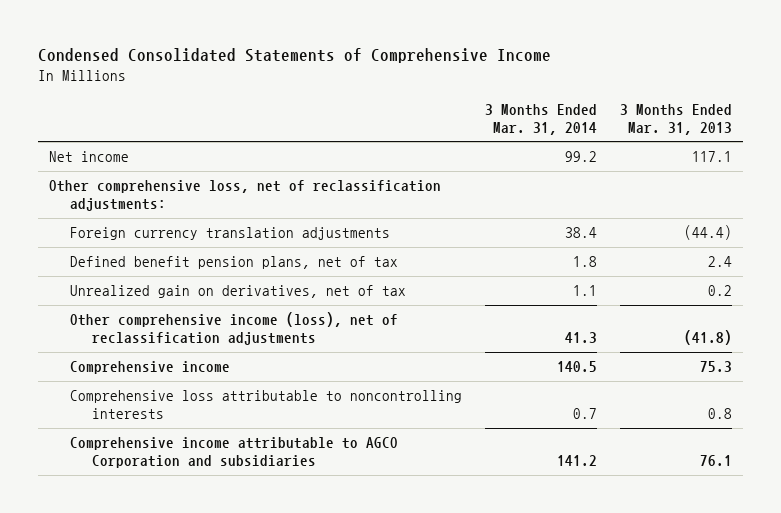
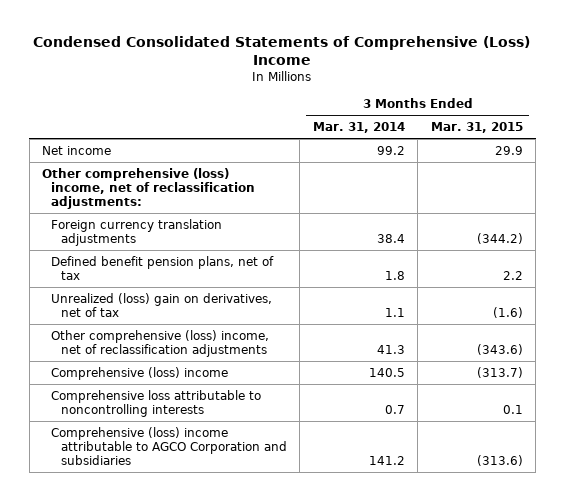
[37,48,551,64] Condensed Consolidated Statements of Comprehensive Income -> [33,36,531,66] Condensed Consolidated Statements of Comprehensive (Loss) Income
[620,103,733,135] 3 Months Ended Mar. 31, 2013 -> none
none -> [430,121,523,133] Mar. 31, 2015
[48,180,441,211] Other comprehensive loss, net of reclassification adjustments: -> [42,167,256,209] Other comprehensive (loss) income, net of reclassification adjustments:
[70,285,407,299] Unrealized gain on derivatives, net of tax -> [51,292,273,317] Unrealized (loss) gain on derivatives, net of tax
[70,312,399,345] Other comprehensive income (loss), net of reclassification adjustments -> [51,329,270,357] Other comprehensive (loss) income, net of reclassification adjustments
[70,361,231,375] Comprehensive income -> [51,366,229,380] Comprehensive (loss) income
[70,437,399,468] Comprehensive income attributable to AGCO Corporation and subsidiaries -> [51,426,287,465] Comprehensive (loss) income attributable to AGCO Corporation and subsidiaries

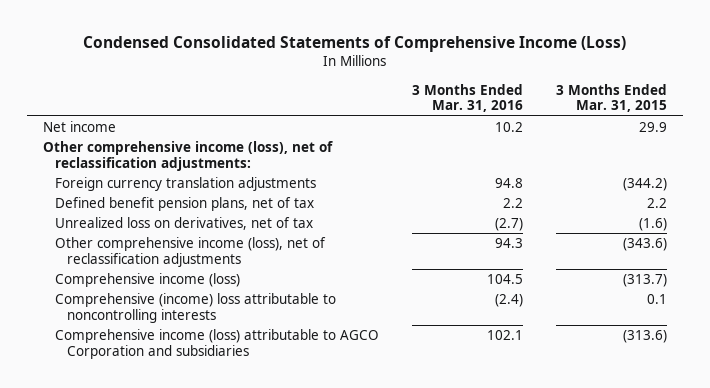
[33,36,531,66] Condensed Consolidated Statements of Comprehensive (Loss) Income -> [83,35,627,52] Condensed Consolidated Statements of Comprehensive Income (Loss)
[312,121,405,133] Mar. 31, 2014 -> none
none -> [411,83,523,113] 3 Months Ended Mar. 31, 2016
[42,167,256,209] Other comprehensive (loss) income, net of reclassification adjustments: -> [43,140,334,171] Other comprehensive income (loss), net of reclassification adjustments:
[51,292,273,317] Unrealized (loss) gain on derivatives, net of tax -> [54,216,313,230] Unrealized loss on derivatives, net of tax
[51,329,270,357] Other comprehensive (loss) income, net of reclassification adjustments -> [54,236,326,267] Other comprehensive income (loss), net of reclassification adjustments
[51,366,229,380] Comprehensive (loss) income -> [54,272,240,287] Comprehensive income (loss)
[51,389,262,417] Comprehensive loss attributable to noncontrolling interests -> [54,292,336,323] Comprehensive (income) loss attributable to noncontrolling interests
[51,426,287,465] Comprehensive (loss) income attributable to AGCO Corporation and subsidiaries -> [54,328,379,359] Comprehensive income (loss) attributable to AGCO Corporation and subsidiaries

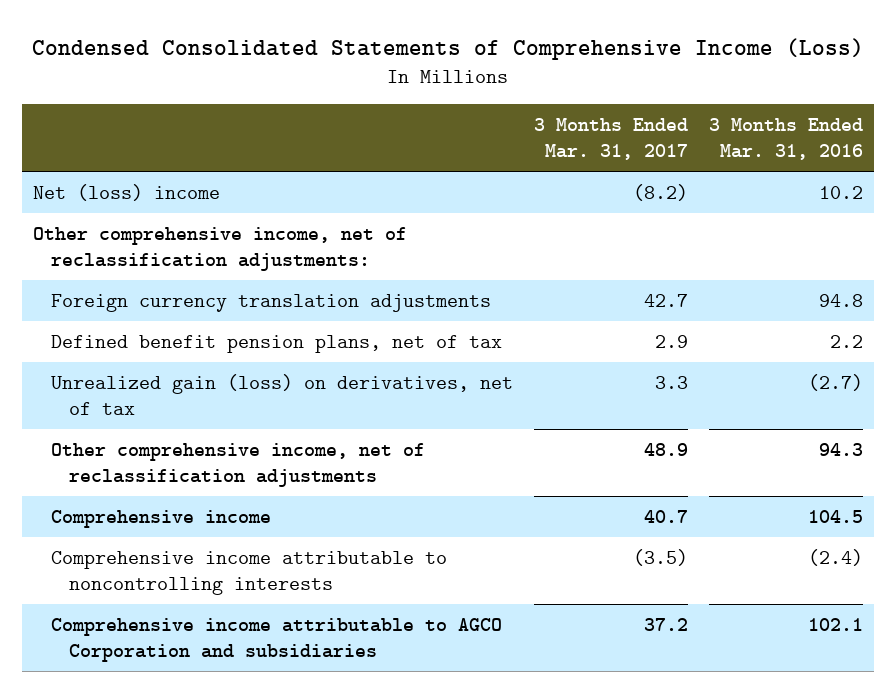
[555,83,667,113] 3 Months Ended Mar. 31, 2015 -> none
none -> [534,117,689,161] 3 Months Ended Mar. 31, 2017
[43,120,117,132] Net income -> [32,183,220,201] Net (loss) income
[43,140,334,171] Other comprehensive income (loss), net of reclassification adjustments: -> [32,226,407,272] Other comprehensive income, net of reclassification adjustments:
[54,216,313,230] Unrealized loss on derivatives, net of tax -> [50,373,513,416] Unrealized gain (loss) on derivatives, net of tax
[54,236,326,267] Other comprehensive income (loss), net of reclassification adjustments -> [50,442,425,488] Other comprehensive income, net of reclassification adjustments
[54,272,240,287] Comprehensive income (loss) -> [50,509,271,528] Comprehensive income
[54,292,336,323] Comprehensive (income) loss attributable to noncontrolling interests -> [50,550,447,596] Comprehensive income attributable to noncontrolling interests
[54,328,379,359] Comprehensive income (loss) attributable to AGCO Corporation and subsidiaries -> [50,617,502,663] Comprehensive income attributable to AGCO Corporation and subsidiaries

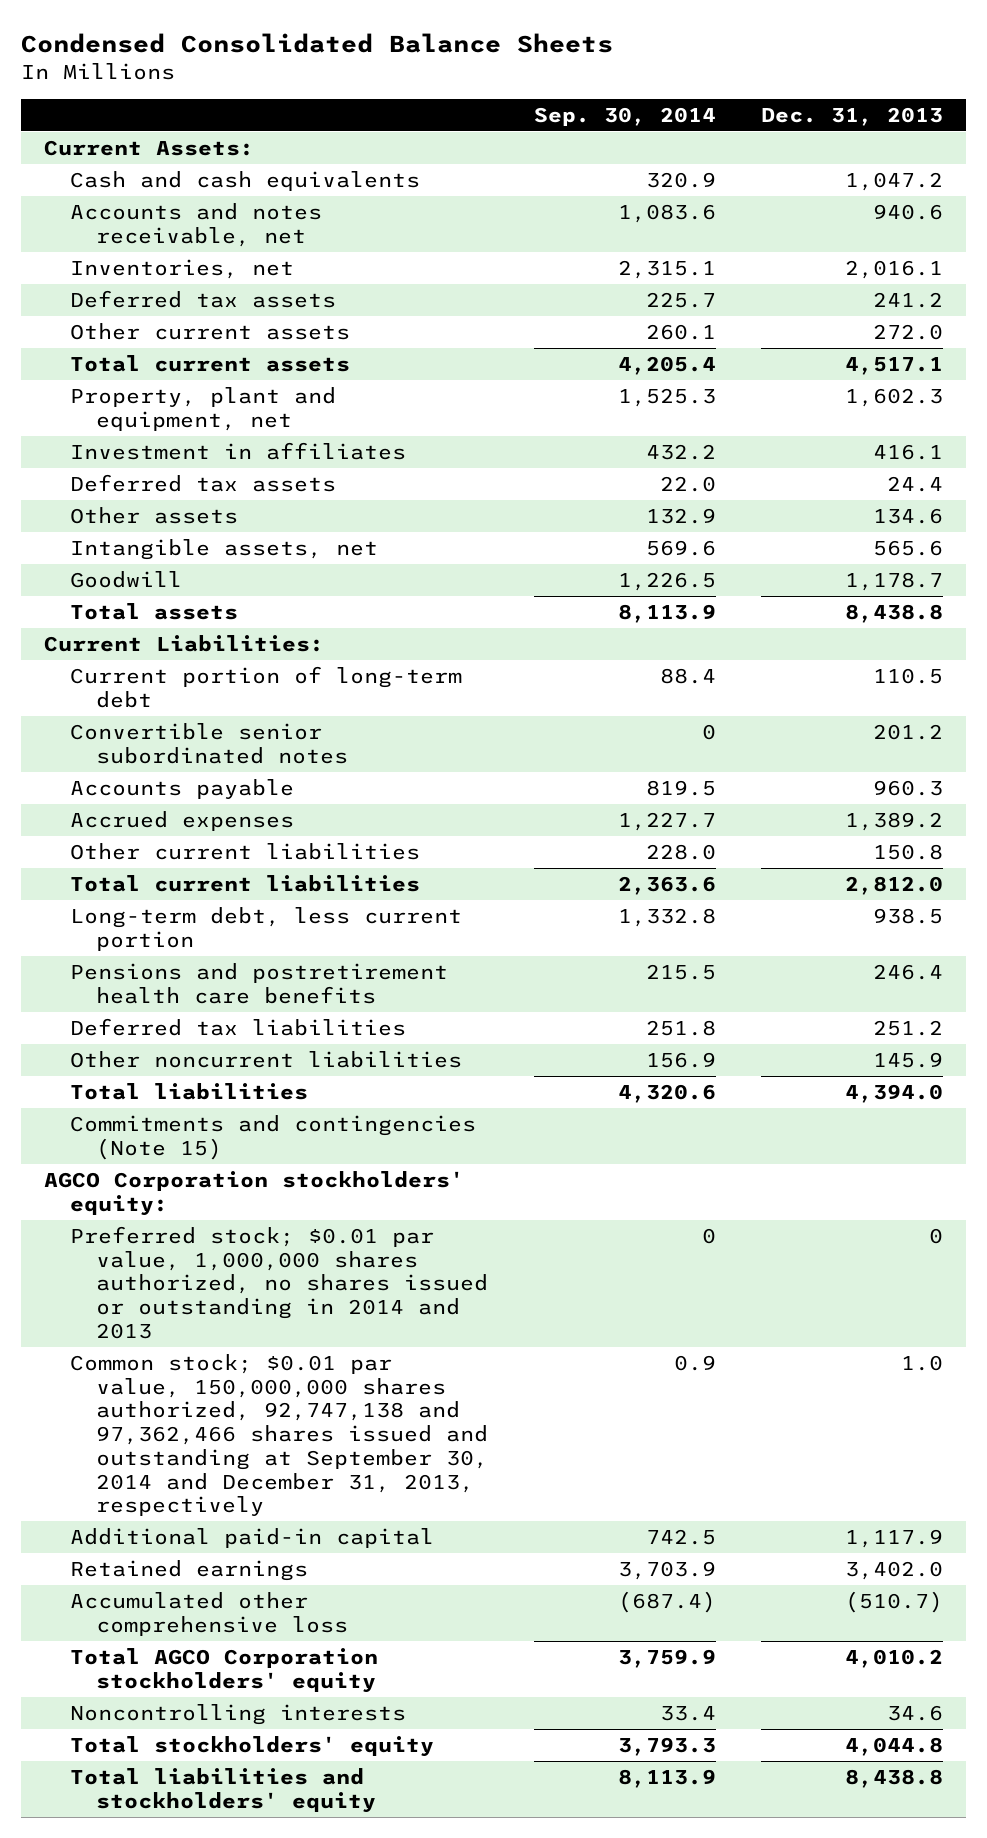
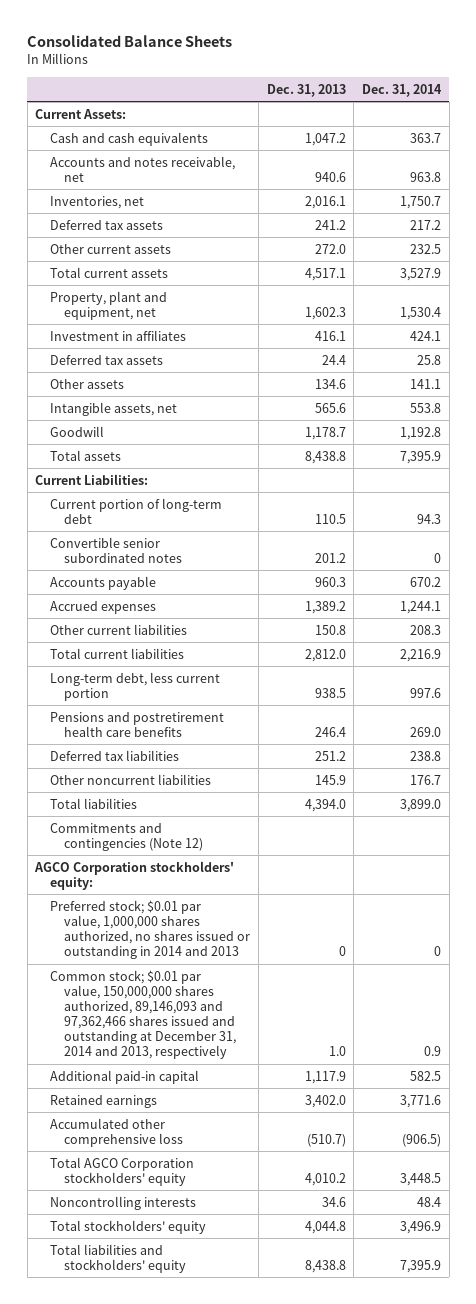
[20,32,613,53] Condensed Consolidated Balance Sheets -> [27,34,233,47] Consolidated Balance Sheets
[533,106,716,126] Sep. 30, 2014 -> none
none -> [361,83,442,97] Dec. 31, 2014
[69,1114,476,1160] Commitments and contingencies (Note 15) -> [49,822,204,851] Commitments and contingencies (Note 12)
[69,1353,488,1517] Common stock; $0.01 par value, 150,000,000 shares authorized, 92,747,138 and 97,362,466 shares issued and outstanding at September 30, 2014 and December 31, 2013, respectively -> [49,969,237,1060] Common stock; $0.01 par value, 150,000,000 shares authorized, 89,146,093 and 97,362,466 shares issued and outstanding at December 31, 2014 and 2013, respectively

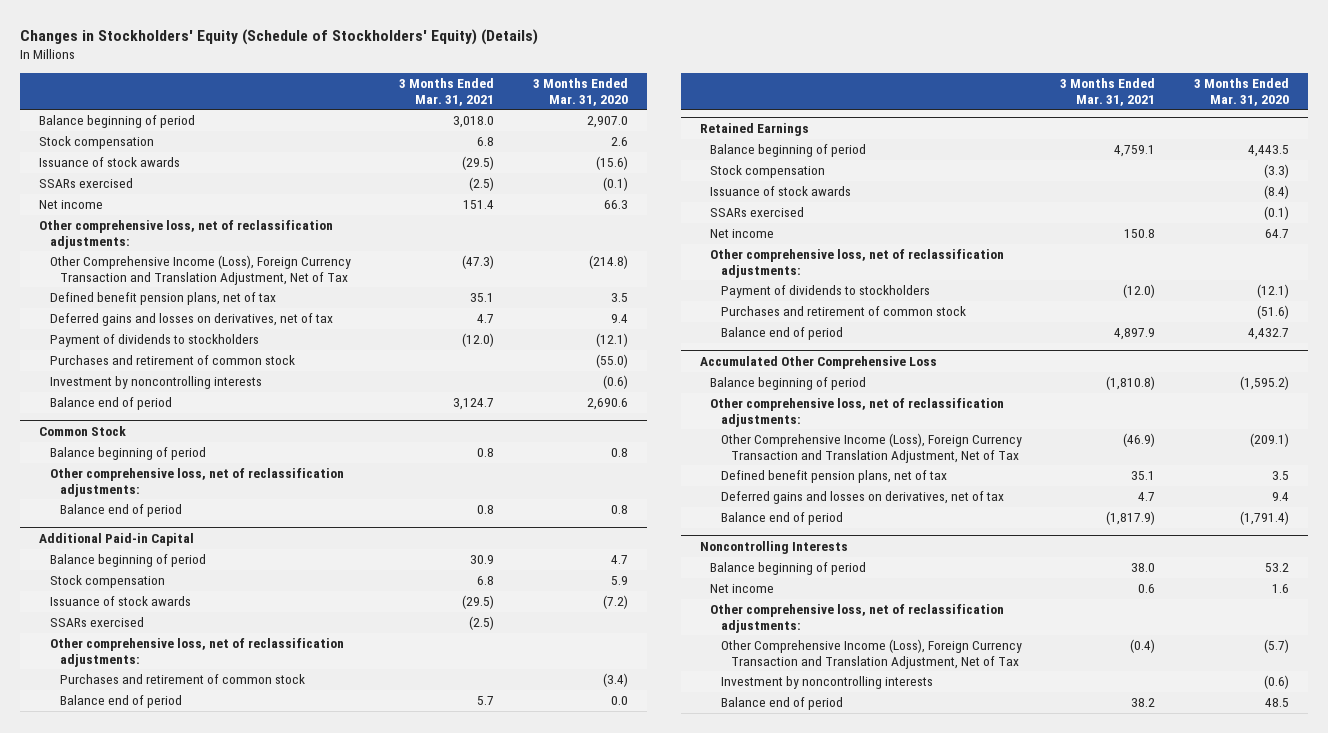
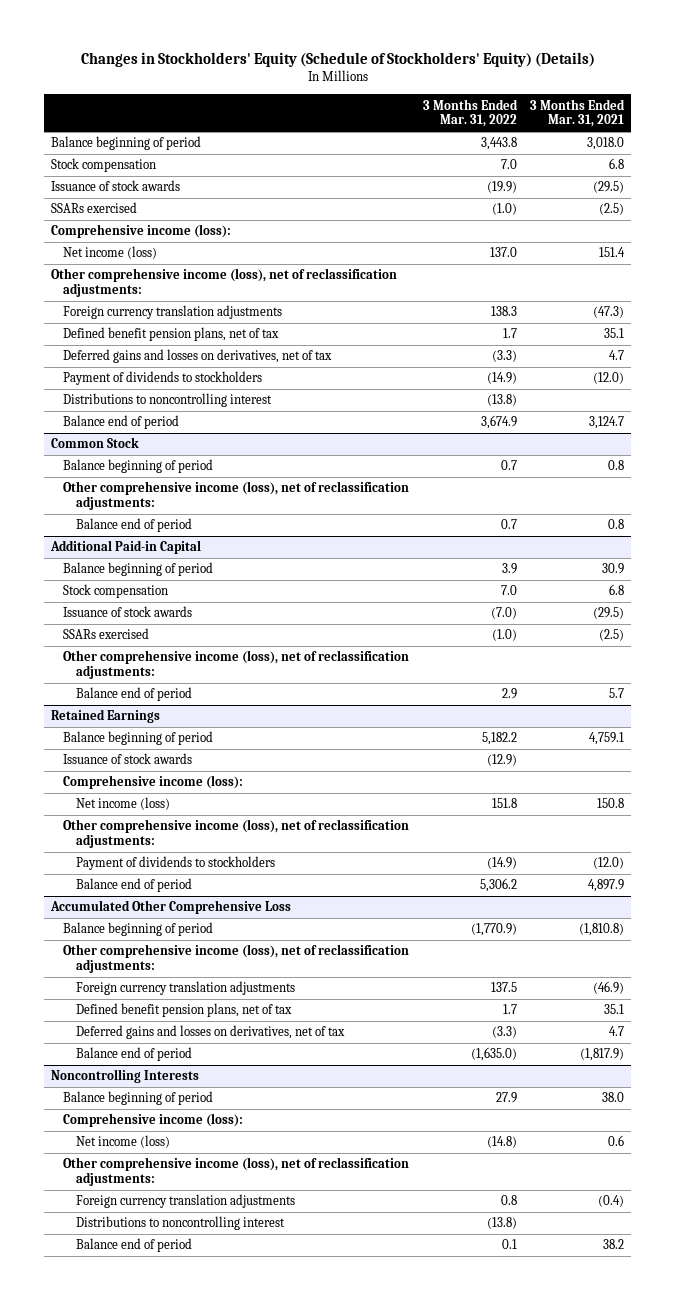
[532,77,628,106] 3 Months Ended Mar. 31, 2020 -> none
none -> [422,98,518,128] 3 Months Ended Mar. 31, 2022
none -> [50,224,231,239] Comprehensive income (loss):
[39,200,104,210] Net income -> [63,246,158,260] Net income (loss)
[39,220,334,249] Other comprehensive loss, net of reclassification adjustments: -> [50,268,397,298] Other comprehensive income (loss), net of reclassification adjustments:
[49,255,351,285] Other Comprehensive Income (Loss), Foreign Currency Transaction and Translation Adjustment, Net of Tax -> [63,305,283,320] Foreign currency translation adjustments
[49,355,295,366] Purchases and retirement of common stock -> none
[49,376,262,390] Investment by noncontrolling interests -> none
none -> [63,393,273,408] Distributions to noncontrolling interest
[49,468,344,497] Other comprehensive loss, net of reclassification adjustments: -> [63,481,410,511] Other comprehensive income (loss), net of reclassification adjustments:
[59,674,305,685] Purchases and retirement of common stock -> none
[49,638,344,667] Other comprehensive loss, net of reclassification adjustments: -> [63,650,410,680] Other comprehensive income (loss), net of reclassification adjustments:
[710,165,826,179] Stock compensation -> none
[710,207,805,218] SSARs exercised -> none
none -> [63,775,244,790] Comprehensive income (loss):
[710,229,775,239] Net income -> [75,797,170,811] Net income (loss)
[710,249,1005,278] Other comprehensive loss, net of reclassification adjustments: -> [63,819,410,849] Other comprehensive income (loss), net of reclassification adjustments:
[720,306,966,317] Purchases and retirement of common stock -> none
[710,398,1005,427] Other comprehensive loss, net of reclassification adjustments: -> [63,944,410,974] Other comprehensive income (loss), net of reclassification adjustments:
[720,433,1022,463] Other Comprehensive Income (Loss), Foreign Currency Transaction and Translation Adjustment, Net of Tax -> [75,981,295,996] Foreign currency translation adjustments
[720,676,933,690] Investment by noncontrolling interests -> none
none -> [63,1113,244,1128] Comprehensive income (loss):
[710,584,775,594] Net income -> [75,1135,170,1149] Net income (loss)
[710,604,1005,633] Other comprehensive loss, net of reclassification adjustments: -> [63,1157,410,1187] Other comprehensive income (loss), net of reclassification adjustments:
[720,639,1022,669] Other Comprehensive Income (Loss), Foreign Currency Transaction and Translation Adjustment, Net of Tax -> [75,1194,295,1209] Foreign currency translation adjustments
none -> [75,1216,285,1231] Distributions to noncontrolling interest

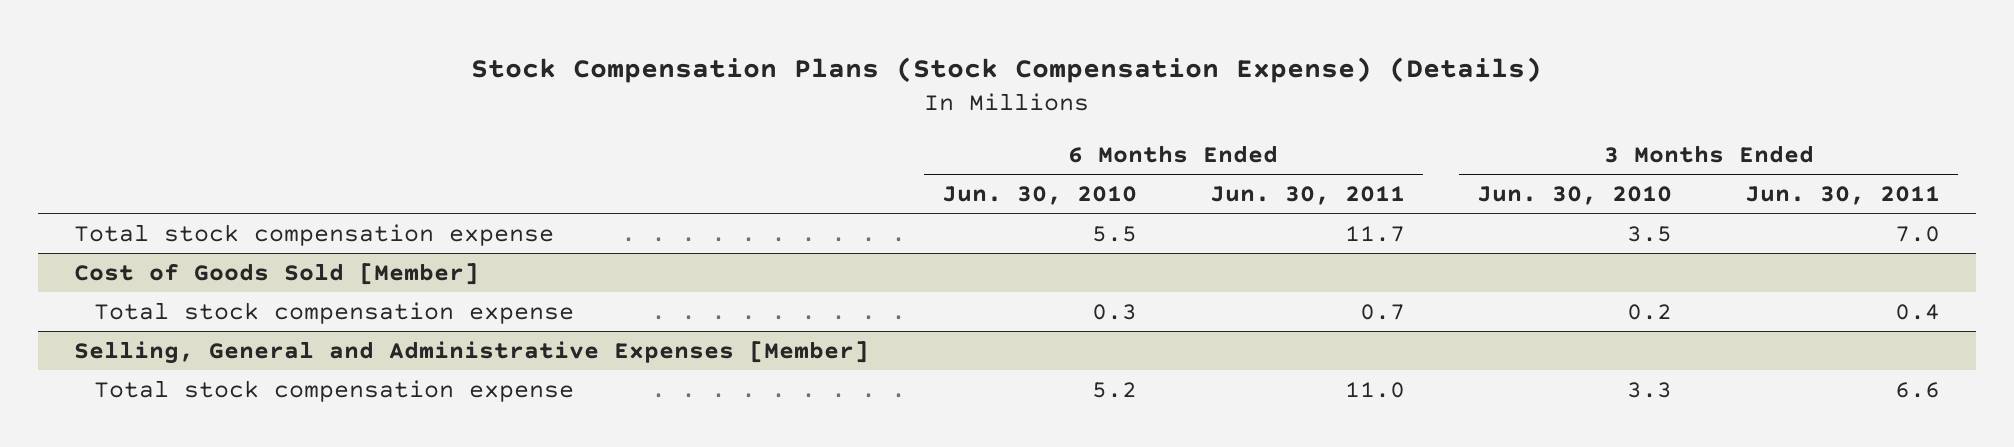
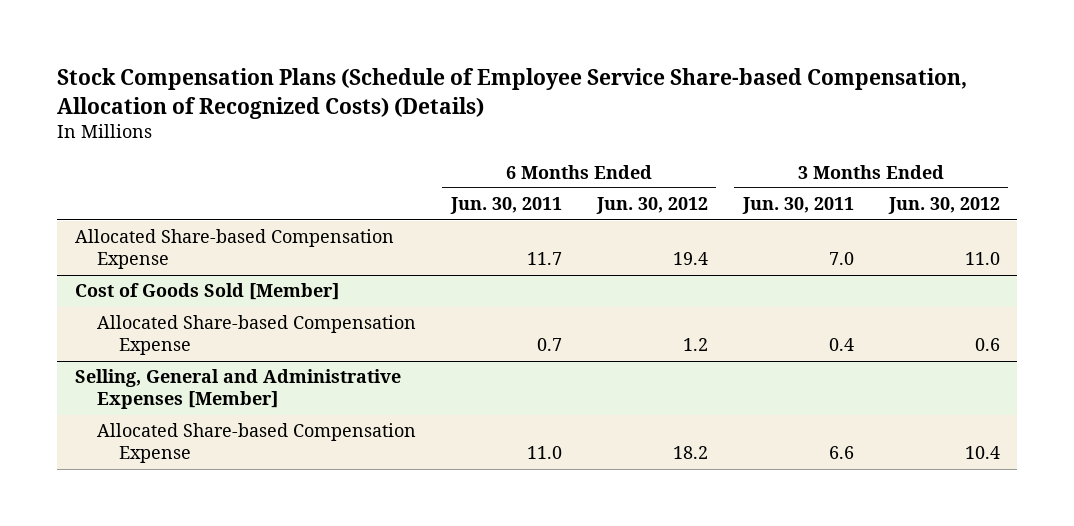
[471,56,1543,83] Stock Compensation Plans (Stock Compensation Expense) (Details) -> [57,68,968,119] Stock Compensation Plans (Schedule of Employee Service Share-based Compensation, Allocation of Recognized Costs) (Details)
[942,186,1138,206] Jun. 30, 2010 -> none
[1477,186,1673,206] Jun. 30, 2010 -> none
none -> [595,197,708,215] Jun. 30, 2012
none -> [887,197,1000,215] Jun. 30, 2012
[74,223,555,246] Total stock compensation expense -> [74,229,394,270] Allocated Share-based Compensation Expense
[93,301,574,324] Total stock compensation expense -> [96,315,416,356] Allocated Share-based Compensation Expense
[93,379,574,402] Total stock compensation expense -> [96,423,416,464] Allocated Share-based Compensation Expense

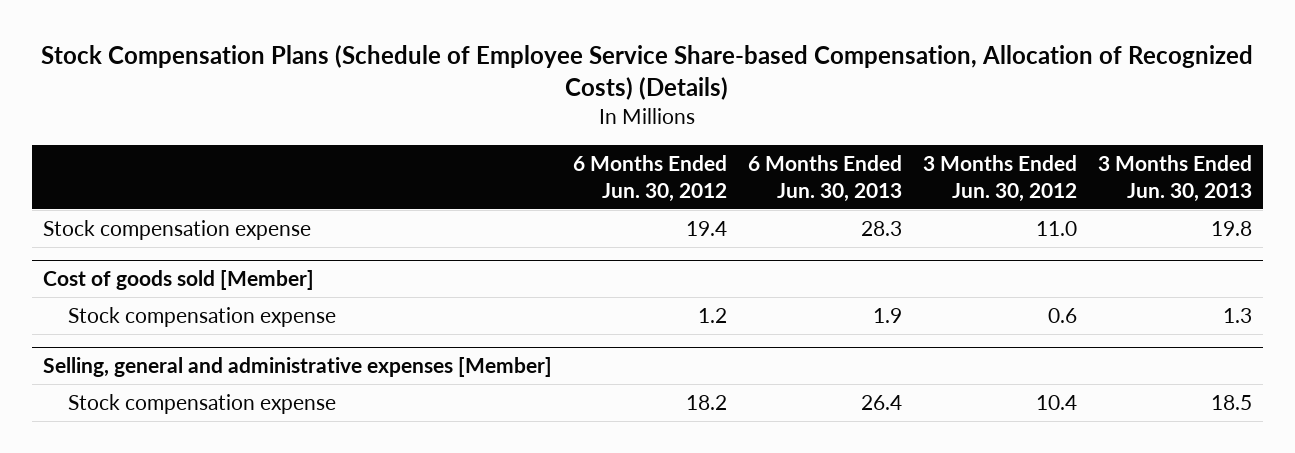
[449,197,562,215] Jun. 30, 2011 -> none
[741,197,854,215] Jun. 30, 2011 -> none
none -> [747,154,902,202] 6 Months Ended Jun. 30, 2013
none -> [1098,154,1253,202] 3 Months Ended Jun. 30, 2013
[74,229,394,270] Allocated Share-based Compensation Expense -> [42,219,311,240] Stock compensation expense
[74,283,339,301] Cost of Goods Sold [Member] -> [42,270,314,291] Cost of goods sold [Member]
[96,315,416,356] Allocated Share-based Compensation Expense -> [67,306,336,327] Stock compensation expense
[74,369,401,410] Selling, General and Administrative Expenses [Member] -> [42,357,552,378] Selling, general and administrative expenses [Member]
[96,423,416,464] Allocated Share-based Compensation Expense -> [67,393,336,414] Stock compensation expense

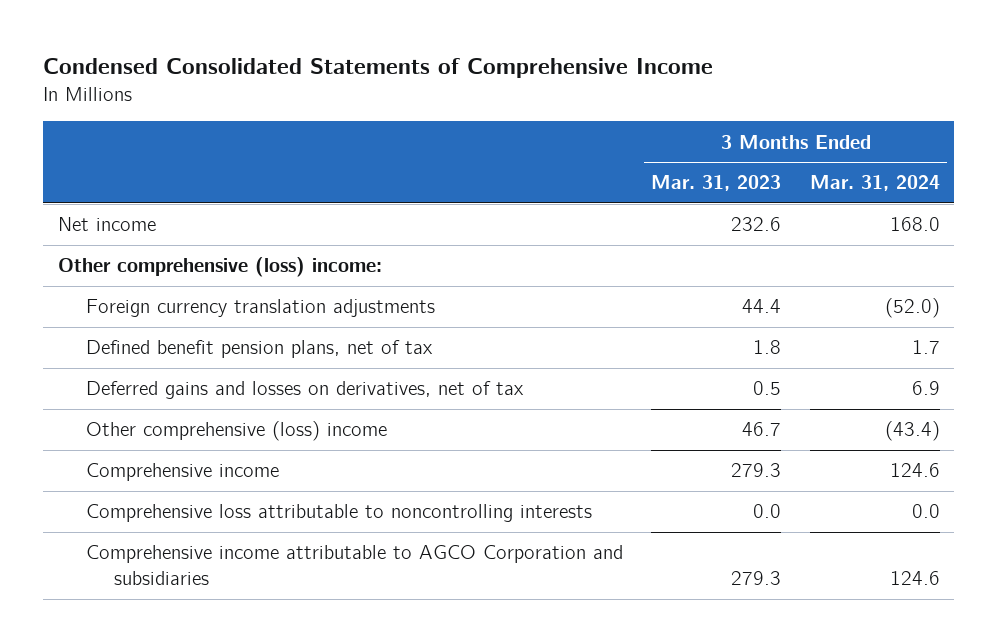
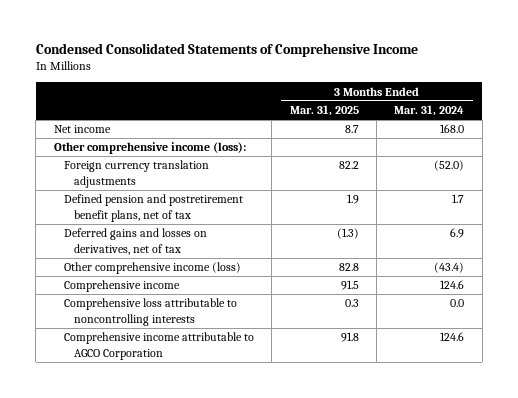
[651,175,782,192] Mar. 31, 2023 -> none
none -> [289,104,359,116] Mar. 31, 2025
[57,257,382,278] Other comprehensive (loss) income: -> [53,142,246,155] Other comprehensive income (loss):
[85,340,433,359] Defined benefit pension plans, net of tax -> [63,194,243,222] Defined pension and postretirement benefit plans, net of tax
[85,421,387,442] Other comprehensive (loss) income -> [63,262,241,275] Other comprehensive income (loss)
[85,545,623,586] Comprehensive income attributable to AGCO Corporation and subsidiaries -> [63,332,254,360] Comprehensive income attributable to AGCO Corporation

